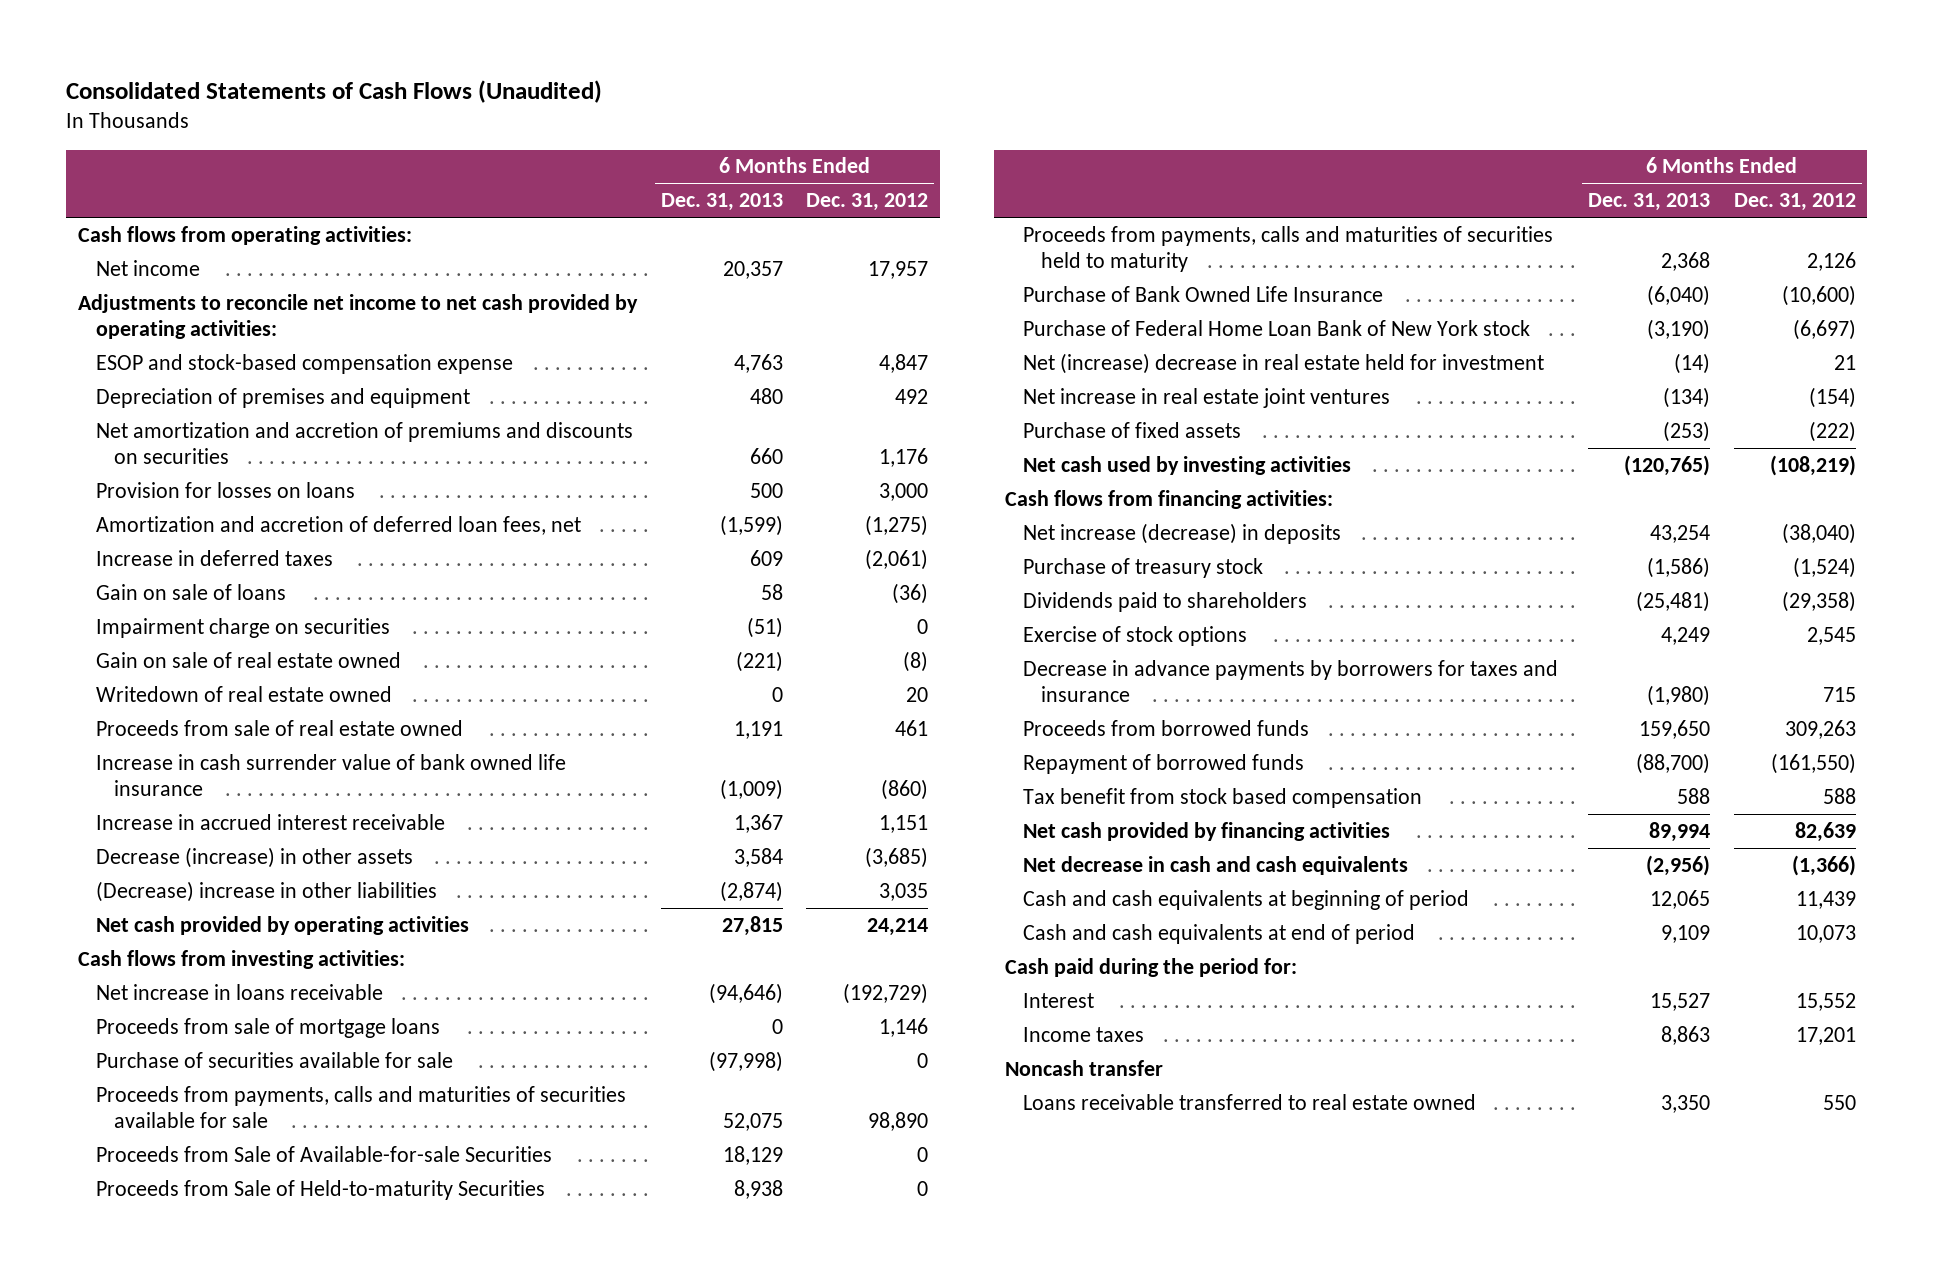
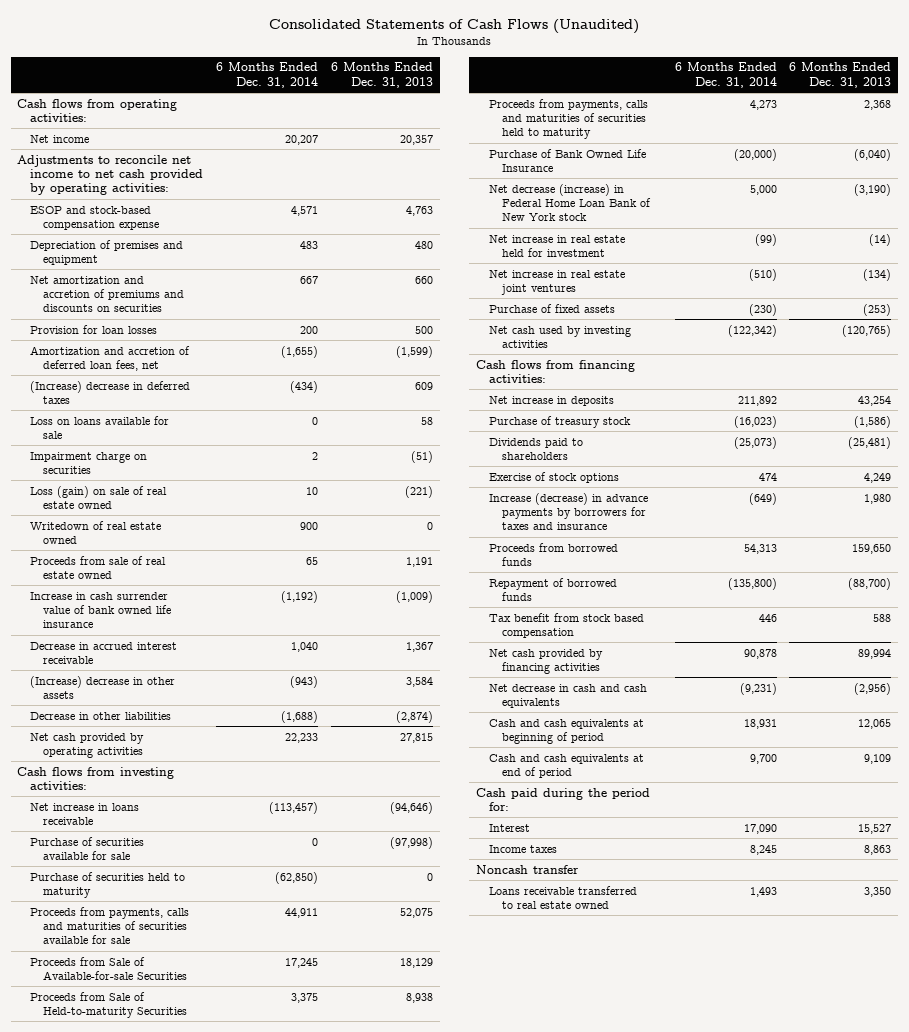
[806,193,929,212] Dec. 31, 2012 -> none
none -> [216,62,319,88] 6 Months Ended Dec. 31, 2014
[95,481,355,498] Provision for losses on loans -> [30,324,158,334] Provision for loan losses
[95,549,333,566] Increase in deferred taxes -> [30,380,191,404] (Increase) decrease in deferred taxes
[95,583,286,600] Gain on sale of loans -> [30,415,170,439] Loss on loans available for sale
[95,651,401,668] Gain on sale of real estate owned -> [30,485,168,509] Loss (gain) on sale of real estate owned
[95,813,445,830] Increase in accrued interest receivable -> [30,641,178,664] Decrease in accrued interest receivable
[95,846,413,868] Decrease (increase) in other assets -> [30,675,176,699] (Increase) decrease in other assets
[95,880,437,902] (Decrease) increase in other liabilities -> [30,711,172,720] Decrease in other liabilities
[95,1017,440,1038] Proceeds from sale of mortgage loans -> none
none -> [30,871,186,898] Purchase of securities held to maturity
[1023,319,1531,336] Purchase of Federal Home Loan Bank of New York stock -> [488,183,651,222] Net decrease (increase) in Federal Home Loan Bank of New York stock
[1023,352,1545,374] Net (increase) decrease in real estate held for investment -> [488,234,625,257] Net increase in real estate held for investment
[1023,522,1342,544] Net increase (decrease) in deposits -> [488,395,614,406] Net increase in deposits
[1023,659,1559,703] Decrease in advance payments by borrowers for taxes and insurance -> [488,492,648,531] Increase (decrease) in advance payments by borrowers for taxes and insurance
[1646,685,1710,707] (1,980) -> [864,493,892,504] 1,980

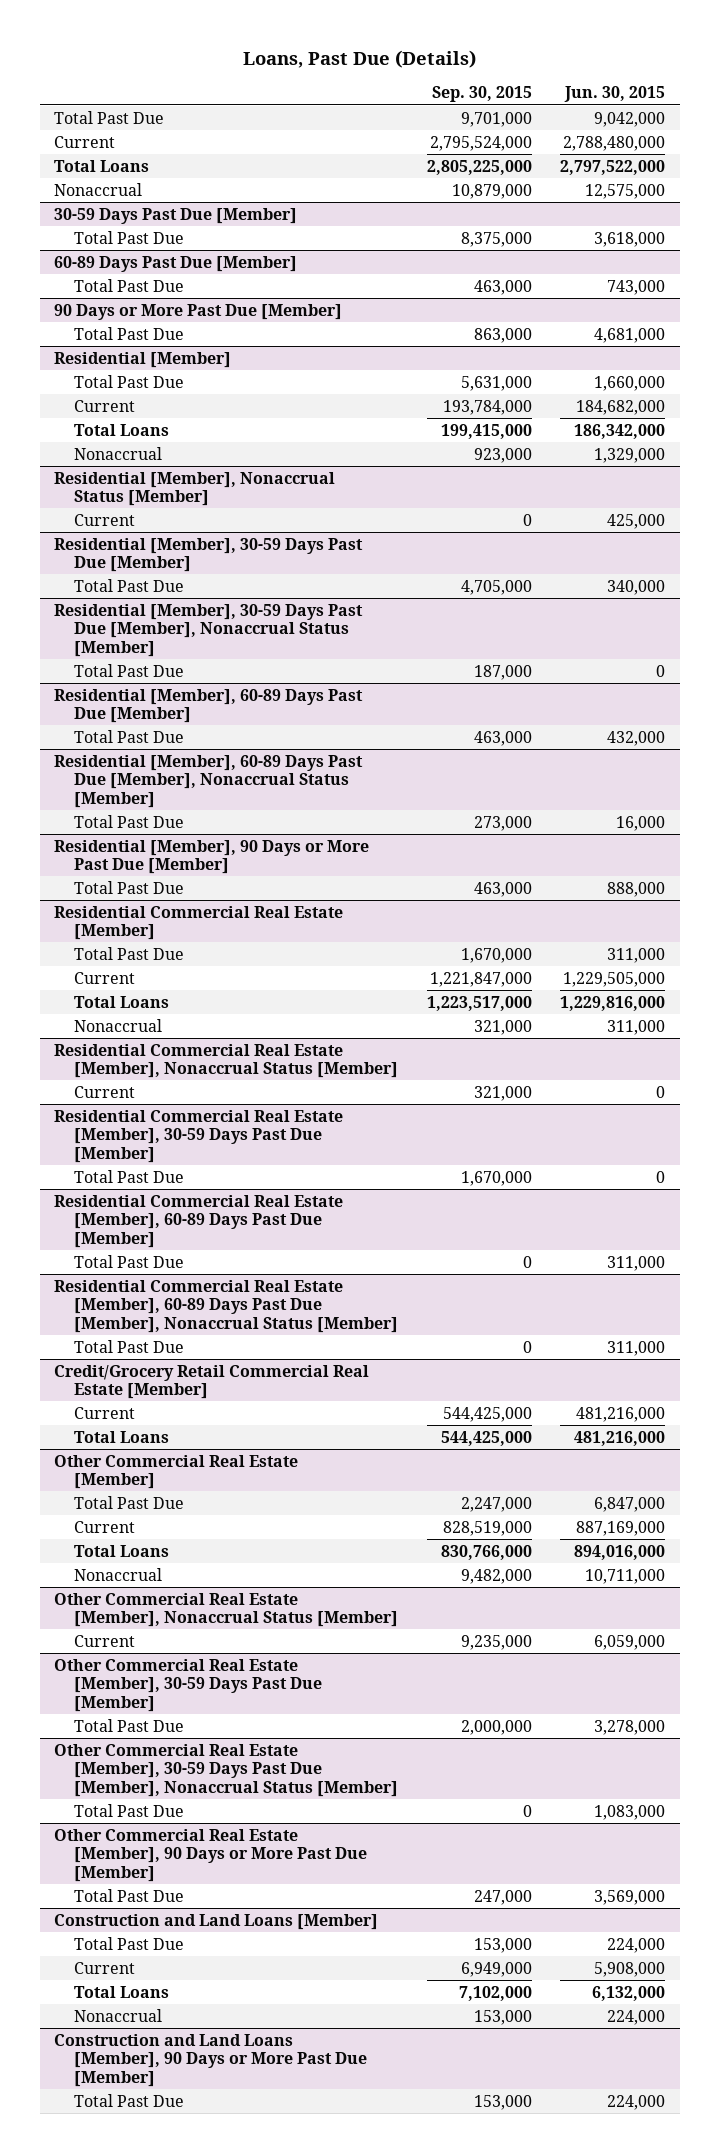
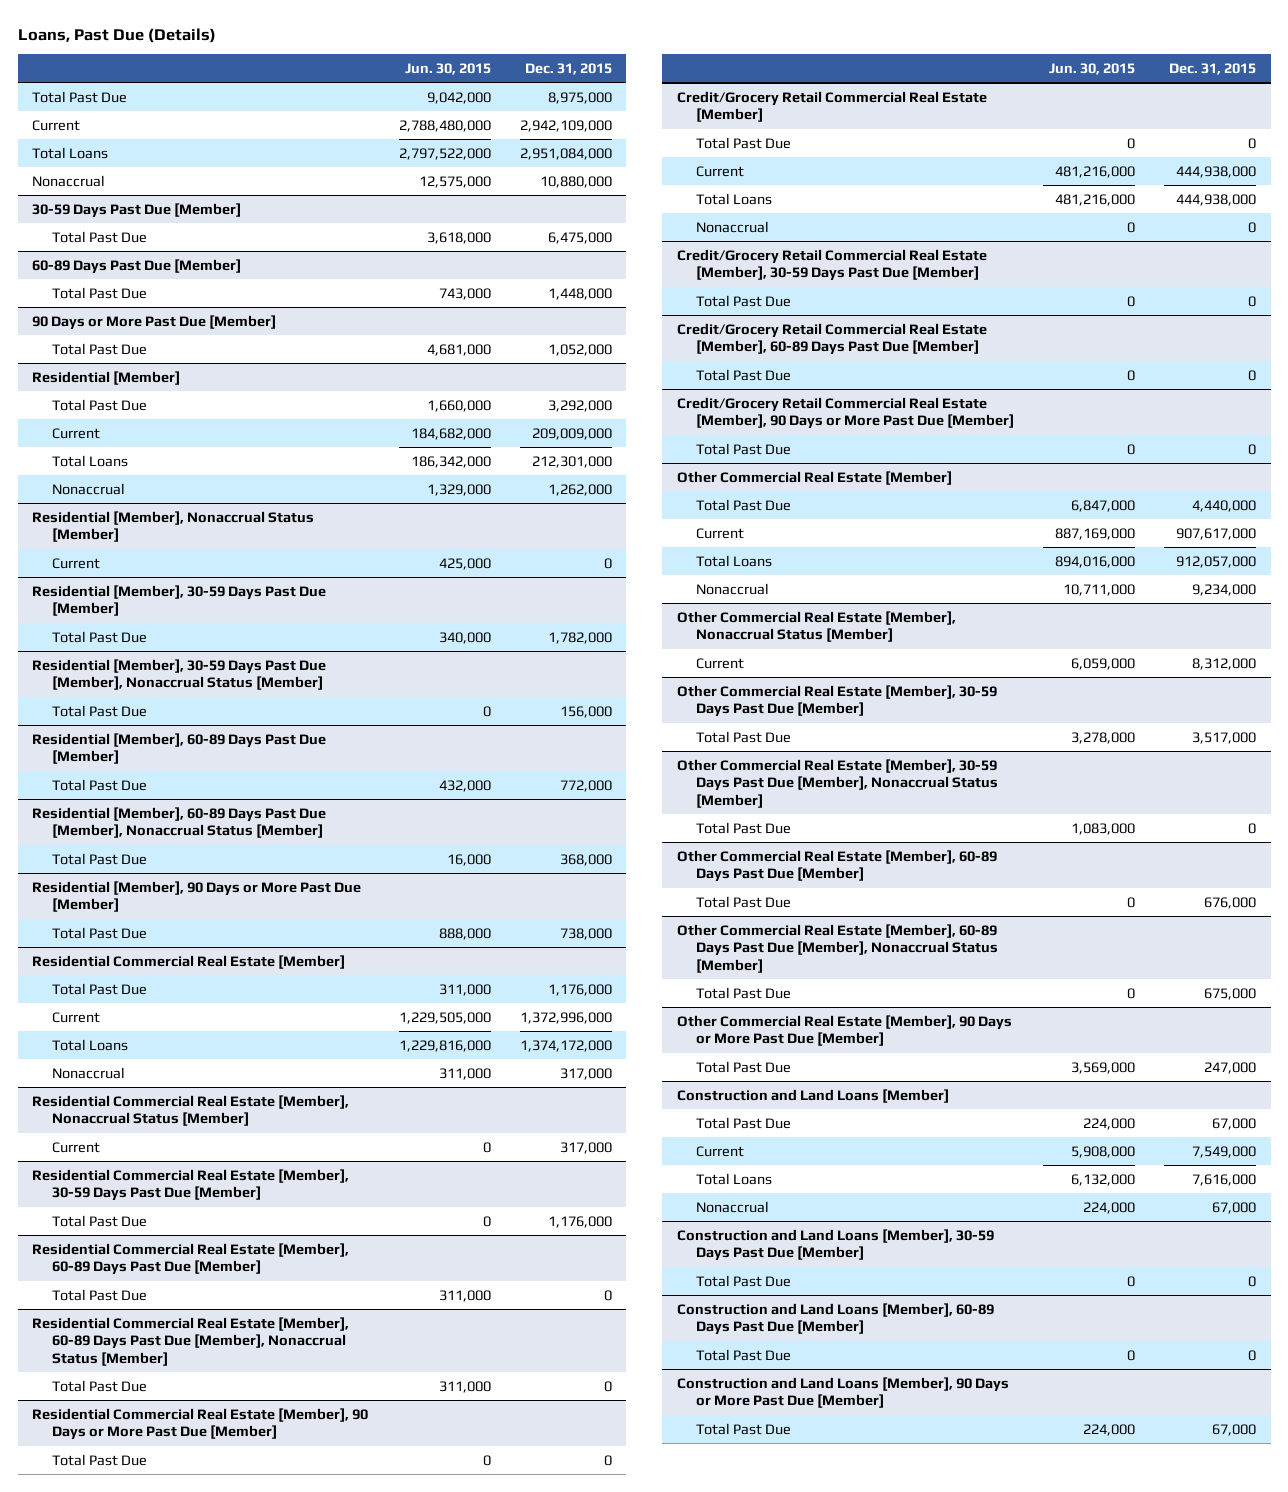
[431,86,532,103] Sep. 30, 2015 -> none
none -> [524,62,612,75] Dec. 31, 2015
none -> [32,1407,369,1441] Residential Commercial Real Estate [Member], 90 Days or More Past Due [Member]
none -> [51,1453,147,1466] Total Past Due
none -> [696,136,792,149] Total Past Due
none -> [696,220,770,233] Nonaccrual
none -> [676,248,987,282] Credit/Grocery Retail Commercial Real Estate [Member], 30-59 Days Past Due [Member]
none -> [696,294,792,307] Total Past Due
none -> [676,322,987,356] Credit/Grocery Retail Commercial Real Estate [Member], 60-89 Days Past Due [Member]
none -> [696,368,792,381] Total Past Due
none -> [676,396,1015,430] Credit/Grocery Retail Commercial Real Estate [Member], 90 Days or More Past Due [Member]
none -> [696,442,792,455] Total Past Due
none -> [676,849,997,883] Other Commercial Real Estate [Member], 60-89 Days Past Due [Member]
none -> [696,895,792,908] Total Past Due
none -> [676,923,999,973] Other Commercial Real Estate [Member], 60-89 Days Past Due [Member], Nonaccrual Status [Member]
none -> [696,986,792,999] Total Past Due
none -> [676,1228,994,1262] Construction and Land Loans [Member], 30-59 Days Past Due [Member]
none -> [696,1274,792,1287] Total Past Due
none -> [676,1302,994,1336] Construction and Land Loans [Member], 60-89 Days Past Due [Member]
none -> [696,1348,792,1361] Total Past Due

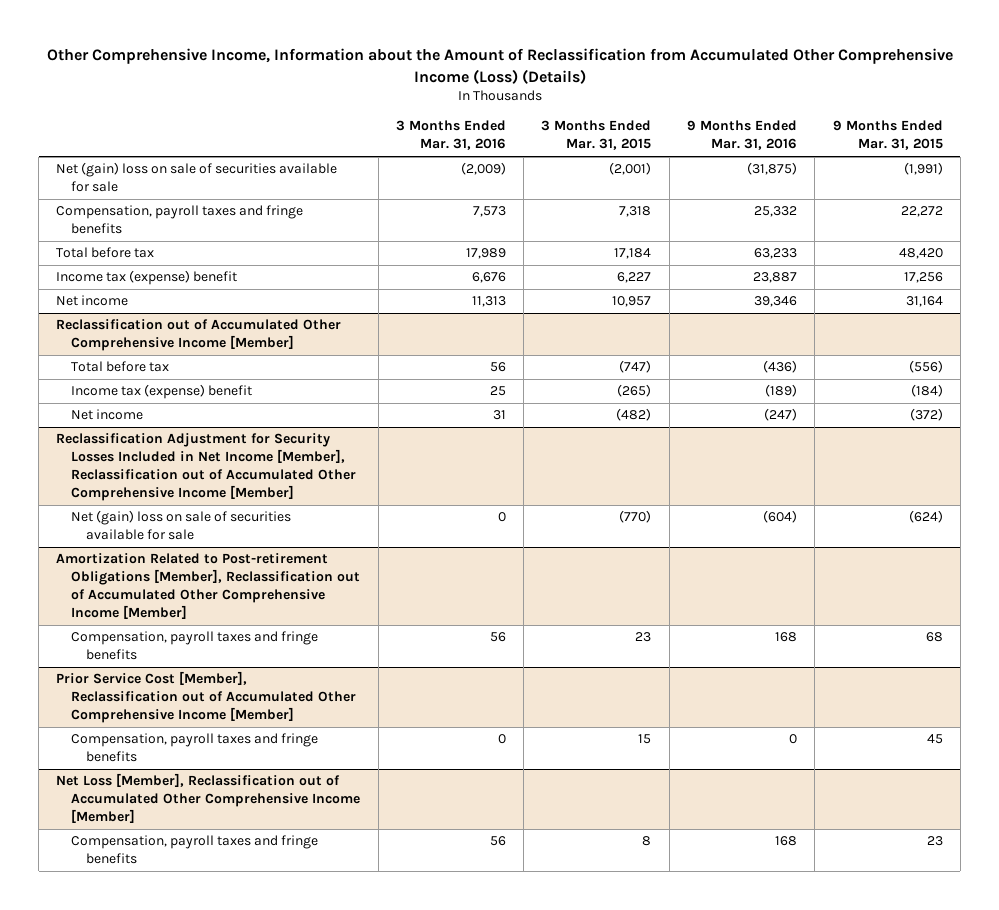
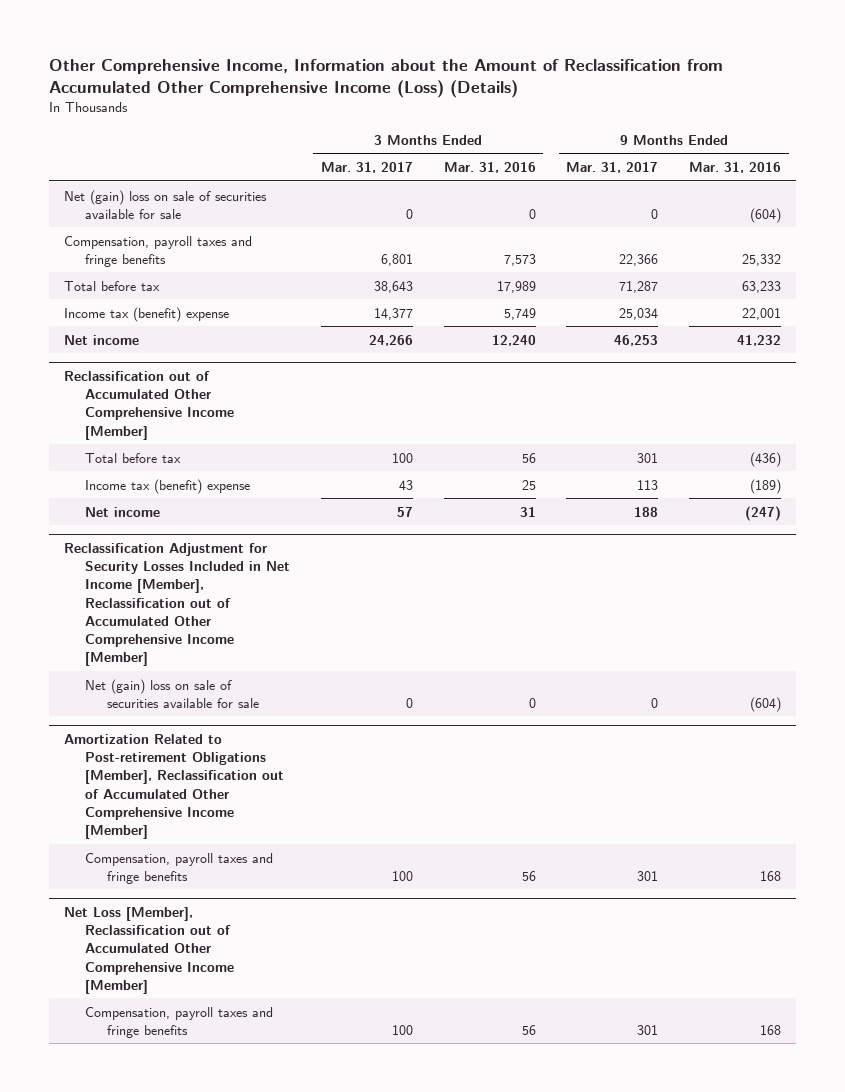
[541,120,652,151] 3 Months Ended Mar. 31, 2015 -> none
[832,120,943,151] 9 Months Ended Mar. 31, 2015 -> none
none -> [321,162,414,174] Mar. 31, 2017
none -> [566,162,659,174] Mar. 31, 2017
[460,162,506,176] (2,009) -> [528,208,536,219] 0
[747,162,798,176] (31,875) -> [750,207,782,223] (604)
[56,270,238,286] Income tax (expense) benefit -> [64,306,230,322] Income tax (benefit) expense
[471,272,506,284] 6,676 -> [503,307,536,320] 5,749
[753,272,798,284] 23,887 -> [742,307,782,320] 22,001
[471,296,506,308] 11,313 -> [491,334,536,346] 12,240
[754,296,798,308] 39,346 -> [737,334,782,346] 41,232
[71,384,253,400] Income tax (expense) benefit -> [85,478,251,494] Income tax (benefit) expense
[56,671,357,724] Prior Service Cost [Member], Reclassification out of Accumulated Other Comprehensive Income [Member] -> none
[71,733,319,763] Compensation, payroll taxes and fringe benefits -> none

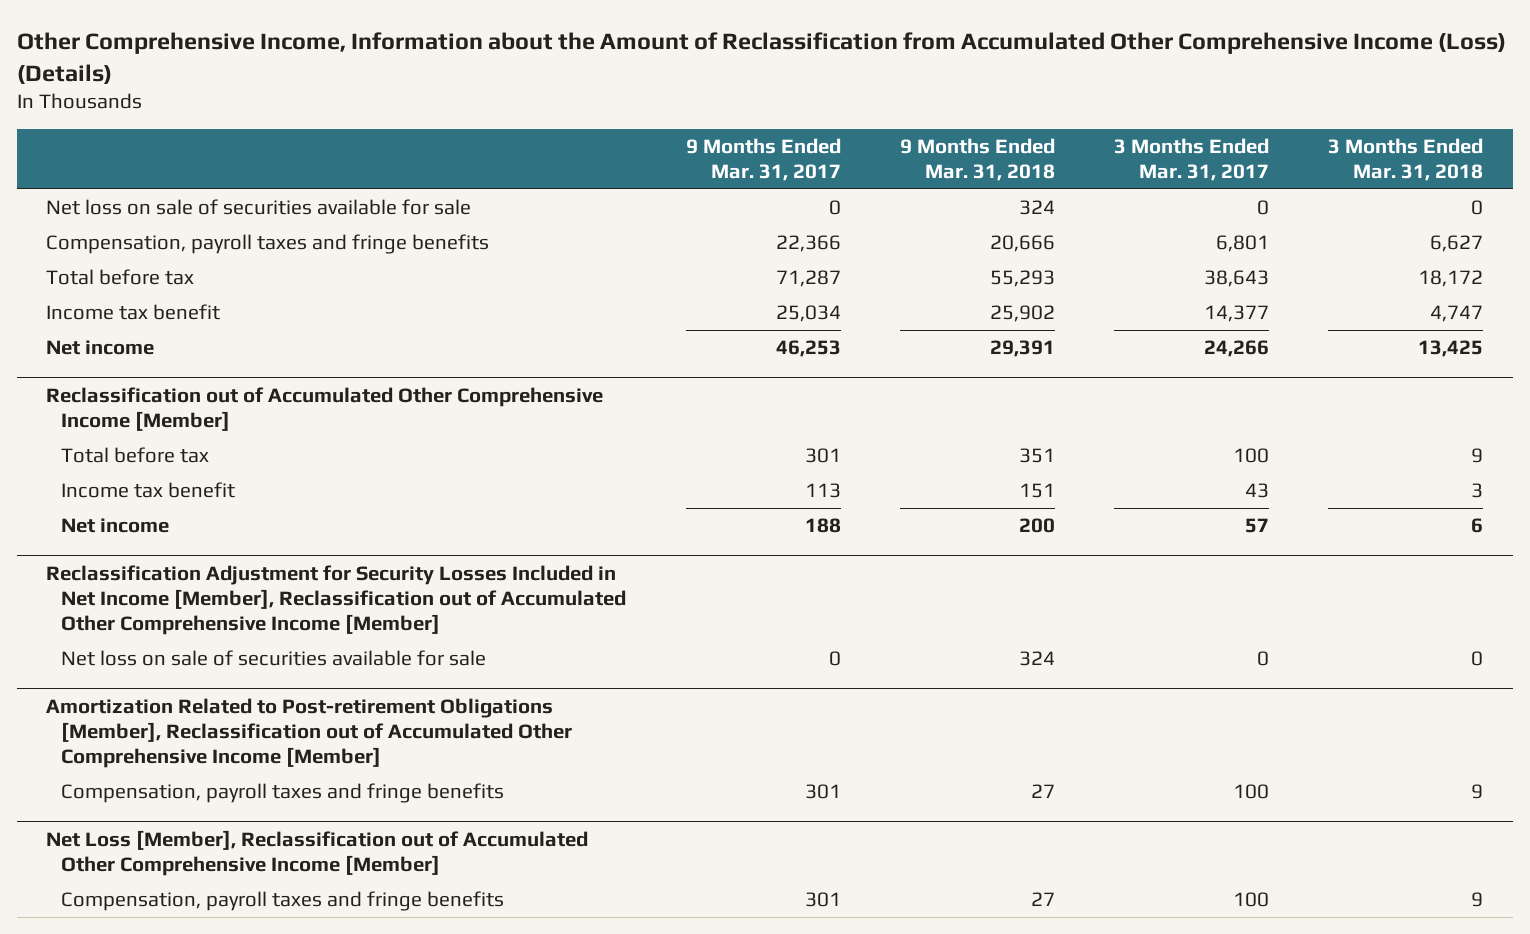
[443,162,536,174] Mar. 31, 2016 -> none
[689,162,782,174] Mar. 31, 2016 -> none
none -> [899,138,1055,182] 9 Months Ended Mar. 31, 2018
none -> [1328,138,1484,182] 3 Months Ended Mar. 31, 2018
[64,189,268,219] Net (gain) loss on sale of securities available for sale -> [46,199,472,216] Net loss on sale of securities available for sale
[64,306,230,322] Income tax (benefit) expense -> [46,304,221,321] Income tax benefit
[85,478,251,494] Income tax (benefit) expense -> [61,482,236,499] Income tax benefit
[85,678,259,708] Net (gain) loss on sale of securities available for sale -> [61,650,487,667] Net loss on sale of securities available for sale

